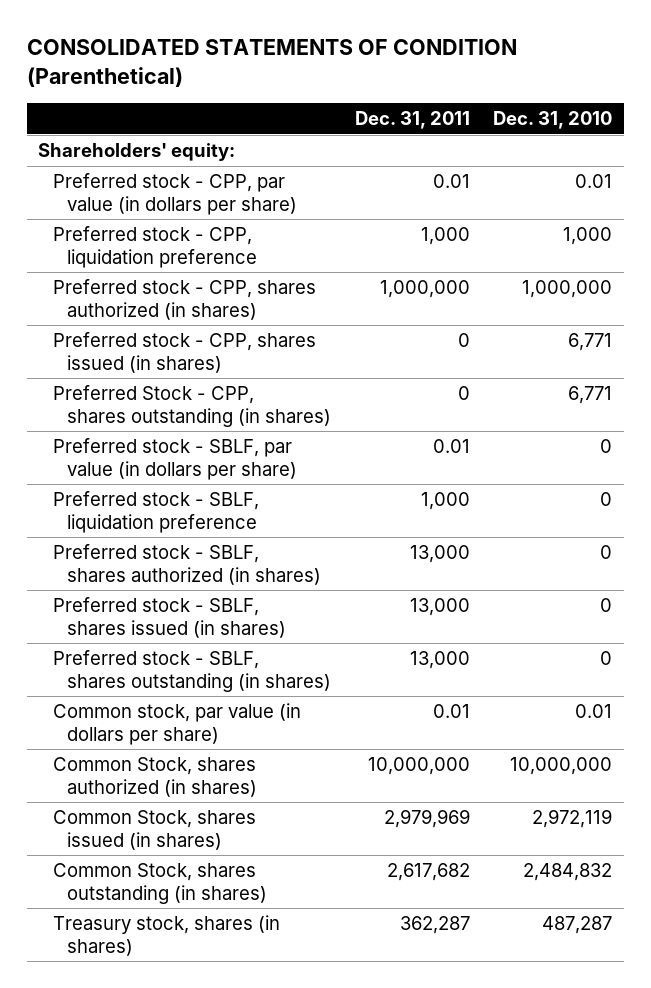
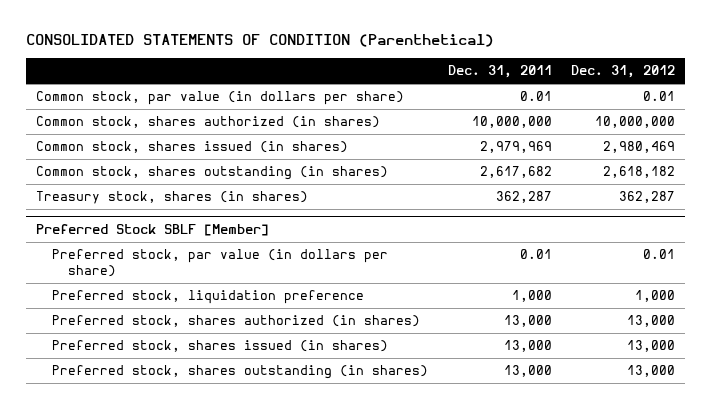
[493,110,613,129] Dec. 31, 2010 -> none
none -> [571,65,676,79] Dec. 31, 2012
[38,143,236,162] Shareholders' equity: -> none
[52,173,298,215] Preferred stock - CPP, par value (in dollars per share) -> none
[52,226,258,268] Preferred stock - CPP, liquidation preference -> none
[52,279,316,320] Preferred stock - CPP, shares authorized (in shares) -> none
[52,332,316,373] Preferred stock - CPP, shares issued (in shares) -> none
[52,385,332,427] Preferred Stock - CPP, shares outstanding (in shares) -> none
[52,438,298,480] Preferred stock - SBLF, par value (in dollars per share) -> none
[52,491,259,533] Preferred stock - SBLF, liquidation preference -> none
[52,544,322,585] Preferred stock - SBLF, shares authorized (in shares) -> none
[52,597,287,638] Preferred stock - SBLF, shares issued (in shares) -> none
[52,650,332,692] Preferred stock - SBLF, shares outstanding (in shares) -> none
[52,757,258,797] Common Stock, shares authorized (in shares) -> [36,116,381,129] Common stock, shares authorized (in shares)
[52,810,256,850] Common Stock, shares issued (in shares) -> [36,141,349,154] Common stock, shares issued (in shares)
[52,863,268,904] Common Stock, shares outstanding (in shares) -> [36,166,389,181] Common stock, shares outstanding (in shares)
none -> [36,224,270,237] Preferred Stock SBLF [Member]
none -> [52,249,389,278] Preferred stock, par value (in dollars per share)
none -> [52,290,365,305] Preferred stock, liquidation preference
none -> [52,315,421,328] Preferred stock, shares authorized (in shares)
none -> [52,340,389,353] Preferred stock, shares issued (in shares)
none -> [52,365,429,380] Preferred stock, shares outstanding (in shares)

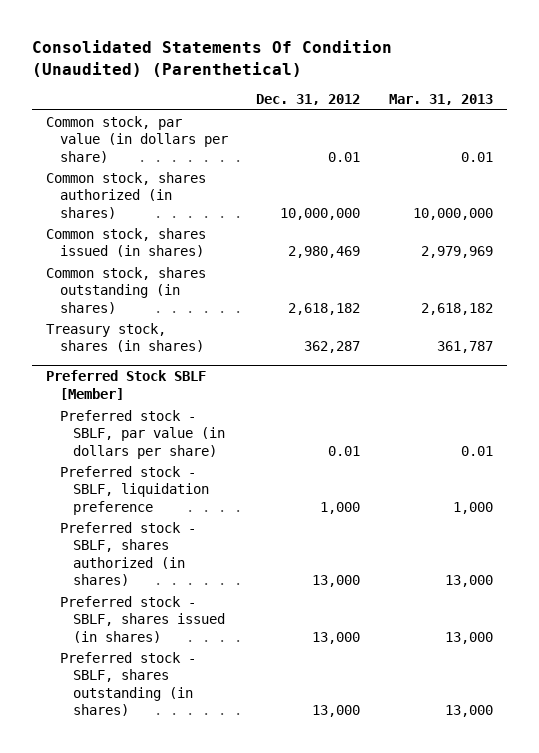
[26,34,495,48] CONSOLIDATED STATEMENTS OF CONDITION (Parenthetical) -> [31,40,392,77] Consolidated Statements Of Condition (Unaudited) (Parenthetical)
[447,65,552,79] Dec. 31, 2011 -> none
none -> [388,94,493,106] Mar. 31, 2013
[52,249,389,278] Preferred stock, par value (in dollars per share) -> [59,409,226,459] Preferred stock - SBLF, par value (in dollars per share)
[52,290,365,305] Preferred stock, liquidation preference -> [59,465,210,515] Preferred stock - SBLF, liquidation preference
[52,315,421,328] Preferred stock, shares authorized (in shares) -> [59,521,196,587] Preferred stock - SBLF, shares authorized (in shares)
[52,340,389,353] Preferred stock, shares issued (in shares) -> [59,595,226,643] Preferred stock - SBLF, shares issued (in shares)
[52,365,429,380] Preferred stock, shares outstanding (in shares) -> [59,651,196,717] Preferred stock - SBLF, shares outstanding (in shares)

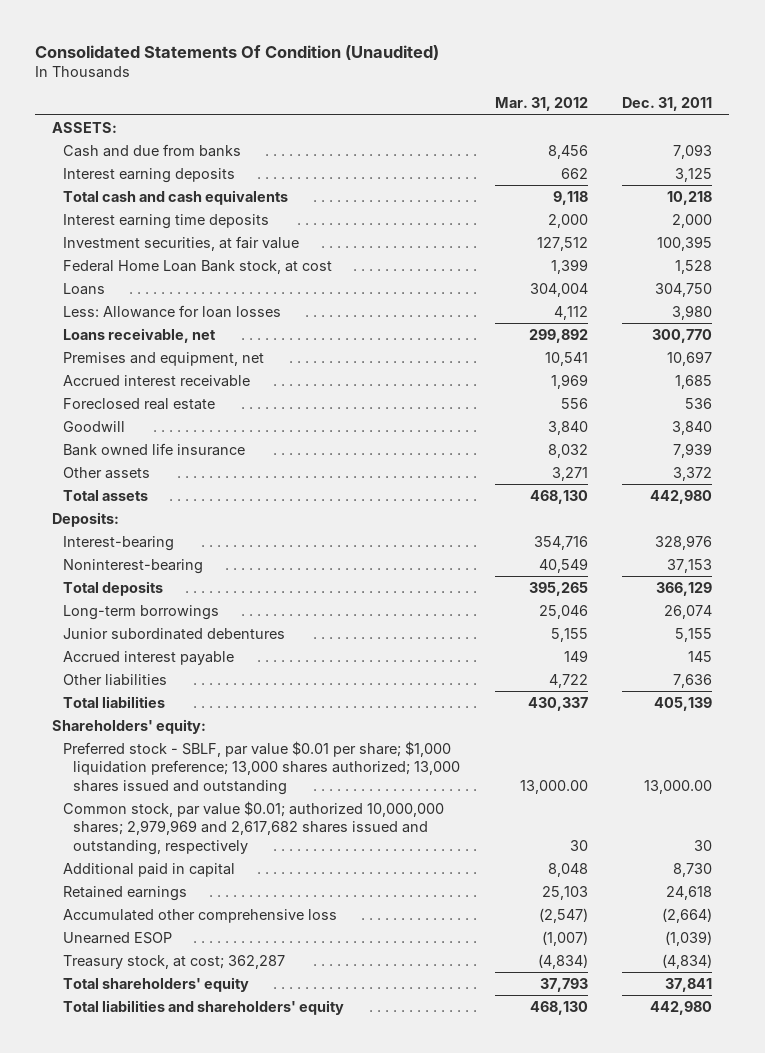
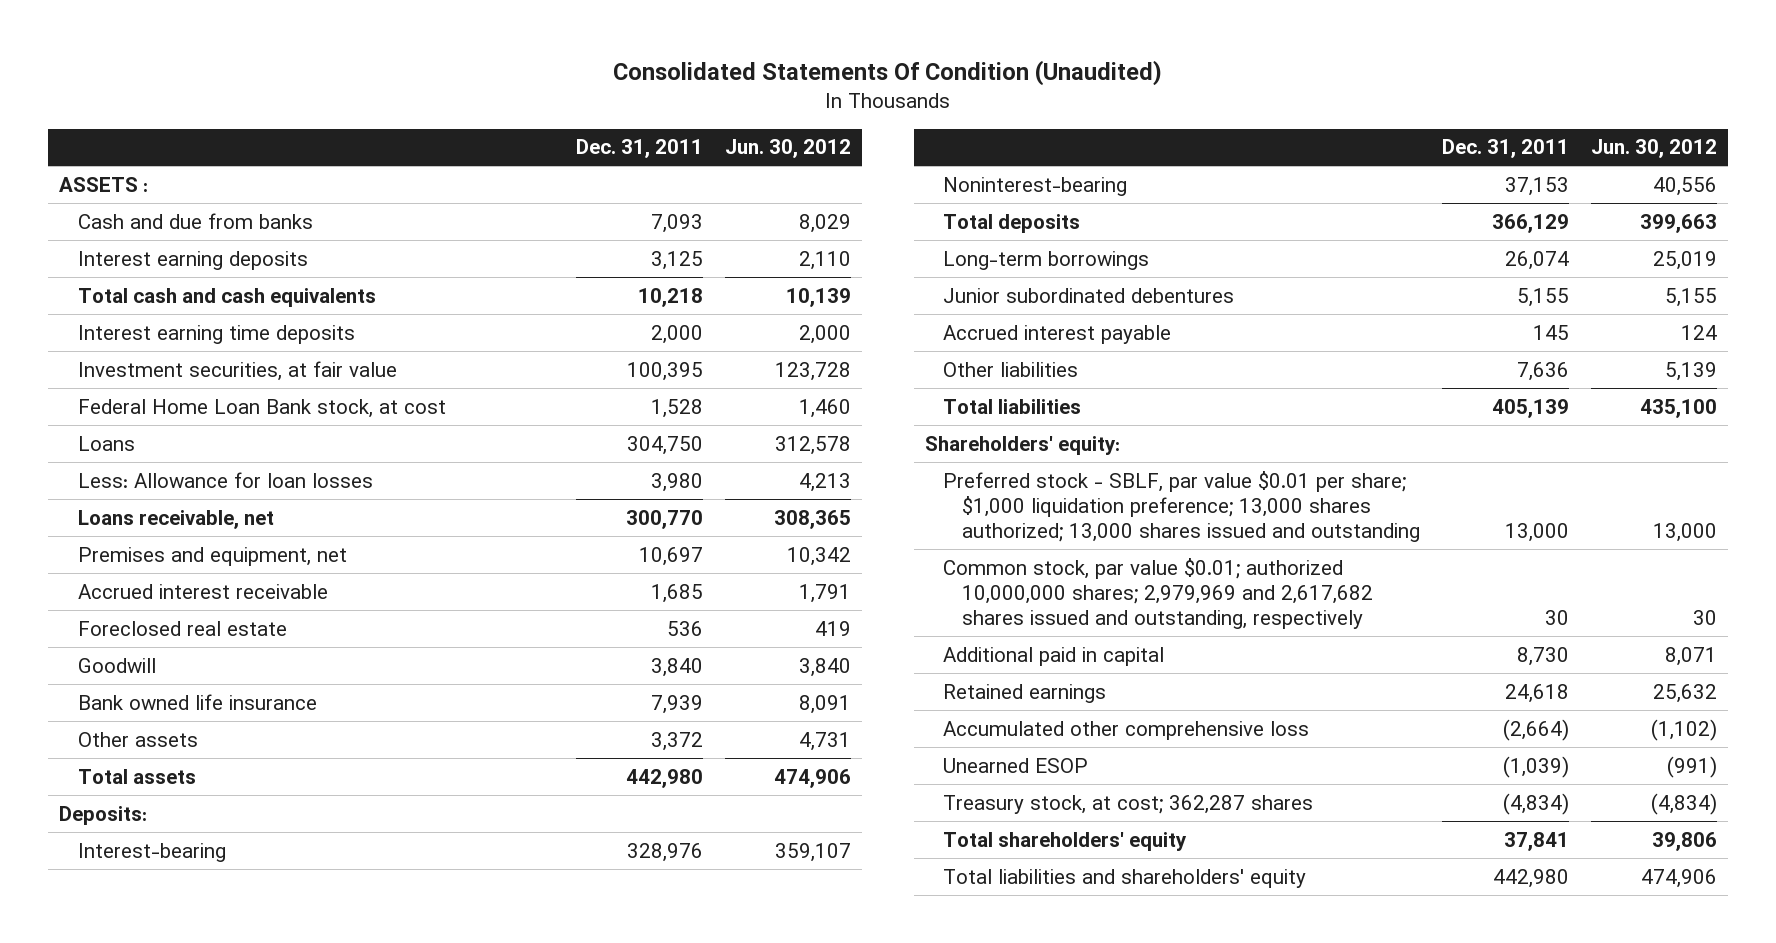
[494,97,588,112] Mar. 31, 2012 -> none
none -> [725,139,852,159] Jun. 30, 2012
[52,121,118,133] ASSETS: -> [59,176,149,192] ASSETS :
[644,780,713,795] 13,000.00 -> [1505,523,1570,543] 13,000
[62,954,285,969] Treasury stock, at cost; 362,287 -> [943,794,1314,814] Treasury stock, at cost; 362,287 shares

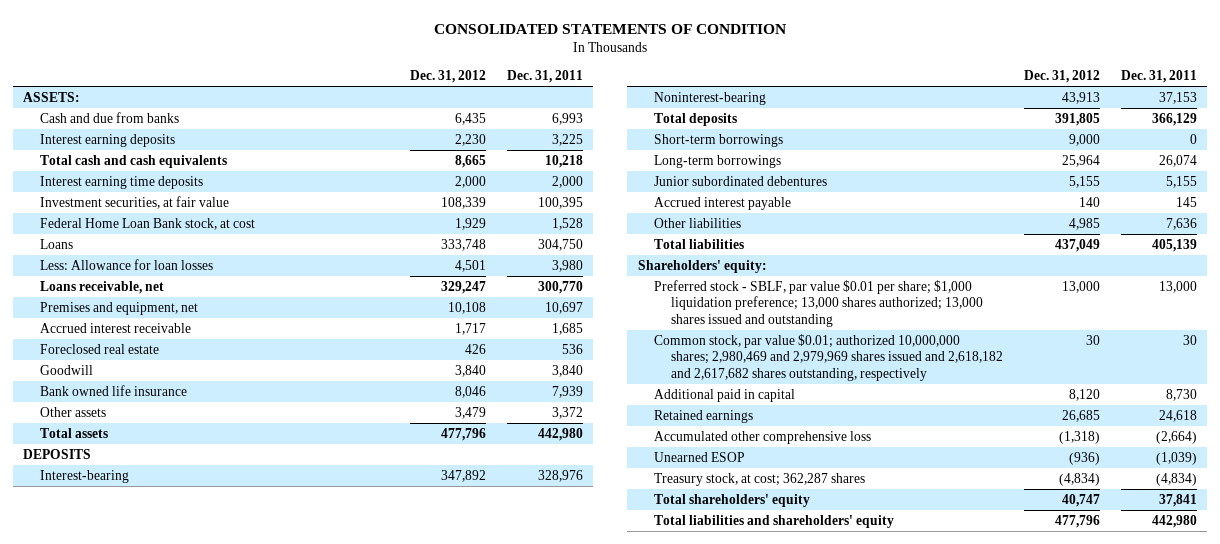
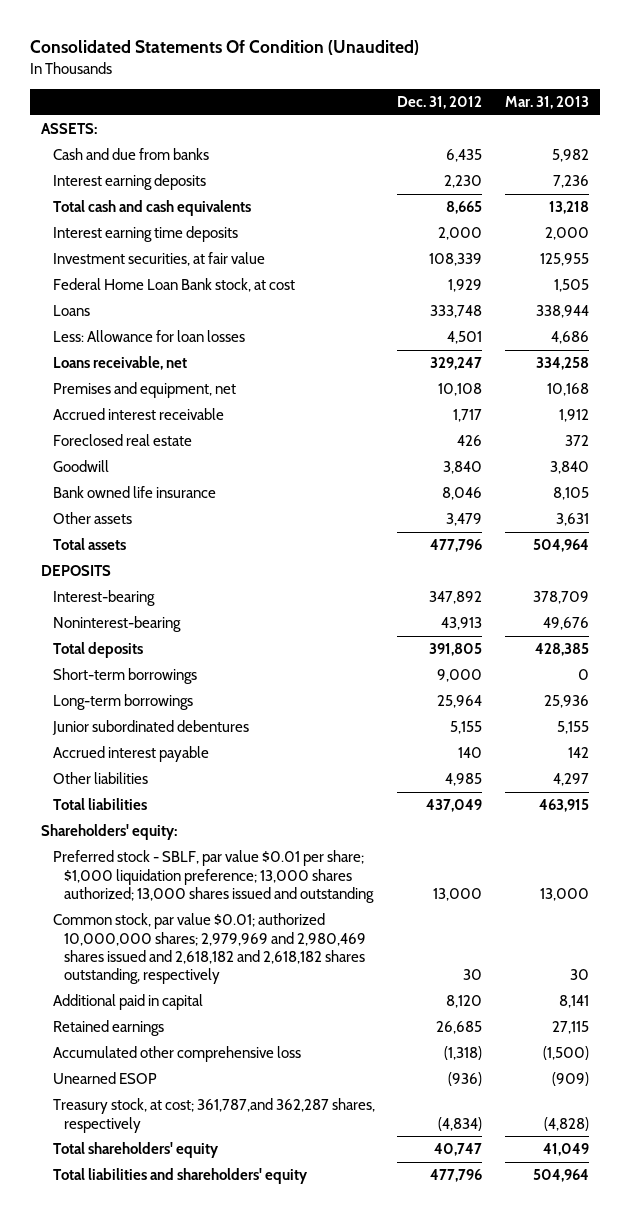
[434,23,787,34] CONSOLIDATED STATEMENTS OF CONDITION -> [29,40,419,56] Consolidated Statements Of Condition (Unaudited)
[506,70,583,84] Dec. 31, 2011 -> none
none -> [504,96,589,110] Mar. 31, 2013
[654,333,1003,381] Common stock, par value $0.01; authorized 10,000,000 shares; 2,980,469 and 2,979,969 shares issued and 2,618,182 and 2,617,682 shares outstanding, respectively -> [52,913,366,985] Common stock, par value $0.01; authorized 10,000,000 shares; 2,979,969 and 2,980,469 shares issued and 2,618,182 and 2,618,182 shares outstanding, respectively
[654,472,866,486] Treasury stock, at cost; 362,287 shares -> [52,1098,375,1133] Treasury stock, at cost; 361,787,and 362,287 shares, respectively

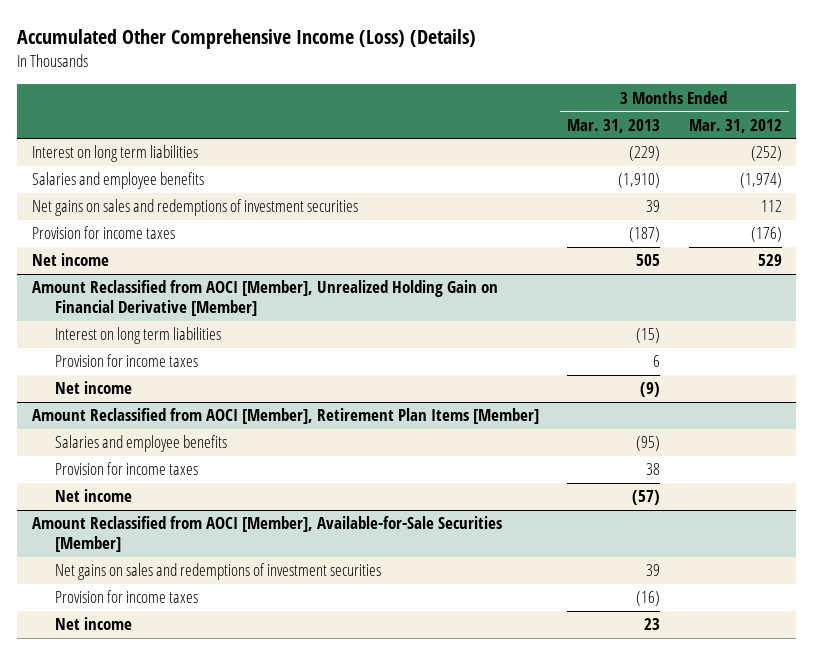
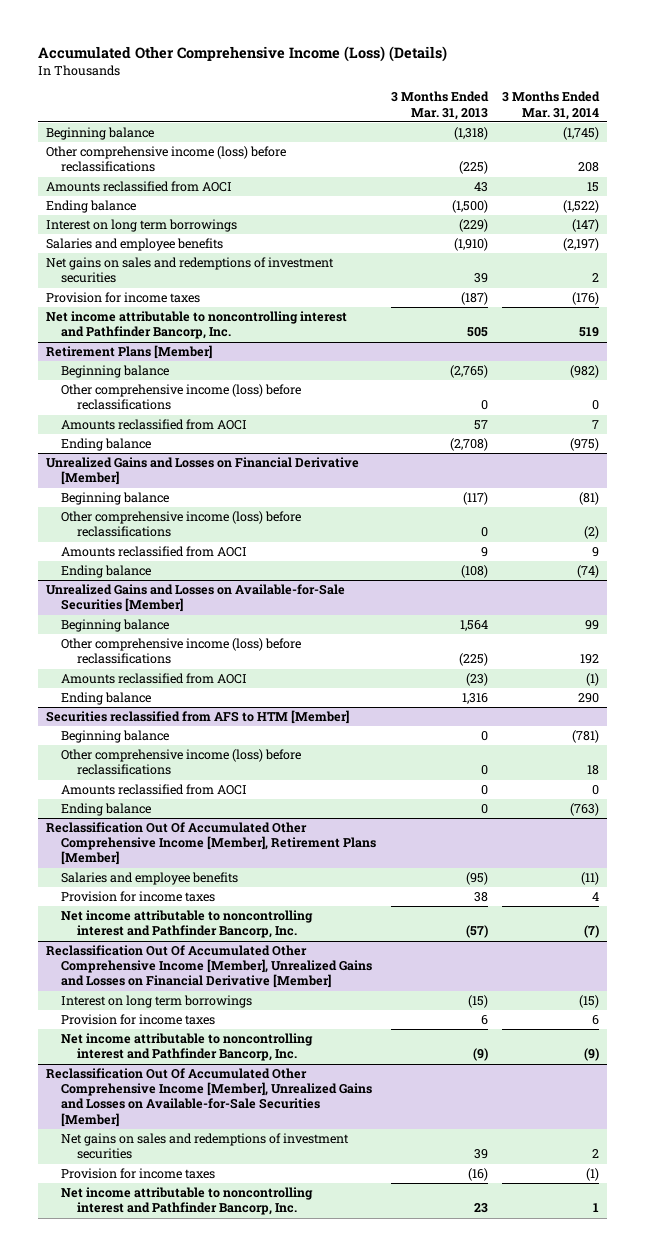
[688,118,782,133] Mar. 31, 2012 -> none
none -> [502,91,601,120] 3 Months Ended Mar. 31, 2014
none -> [45,127,154,141] Beginning balance
none -> [45,146,286,173] Other comprehensive income (loss) before reclassifications
none -> [45,181,232,193] Amounts reclassified from AOCI
none -> [45,200,136,214] Ending balance
[31,145,198,163] Interest on long term liabilities -> [45,219,237,233] Interest on long term borrowings
[31,253,109,267] Net income -> none
[31,280,498,317] Amount Reclassified from AOCI [Member], Unrealized Holding Gain on Financial Derivative [Member] -> none
[55,327,222,345] Interest on long term liabilities -> none
[55,354,199,368] Provision for income taxes -> none
[55,381,133,395] Net income -> none
[31,408,539,425] Amount Reclassified from AOCI [Member], Retirement Plan Items [Member] -> none
none -> [45,311,347,340] Net income attributable to noncontrolling interest and Pathfinder Bancorp, Inc.
none -> [45,345,212,360] Retirement Plans [Member]
none -> [61,365,170,379] Beginning balance
none -> [61,384,302,411] Other comprehensive income (loss) before reclassifications
none -> [61,419,248,431] Amounts reclassified from AOCI
none -> [61,438,152,452] Ending balance
none -> [45,457,359,486] Unrealized Gains and Losses on Financial Derivative [Member]
none -> [61,492,170,506] Beginning balance
none -> [61,511,302,538] Other comprehensive income (loss) before reclassifications
none -> [61,546,248,558] Amounts reclassified from AOCI
none -> [61,565,152,579] Ending balance
none -> [45,584,345,613] Unrealized Gains and Losses on Available-for-Sale Securities [Member]
none -> [61,619,170,633] Beginning balance
none -> [61,638,302,665] Other comprehensive income (loss) before reclassifications
none -> [61,673,248,685] Amounts reclassified from AOCI
none -> [61,692,152,706] Ending balance
none -> [45,710,349,725] Securities reclassified from AFS to HTM [Member]
none -> [61,730,170,744] Beginning balance
none -> [61,749,302,776] Other comprehensive income (loss) before reclassifications
none -> [61,784,248,796] Amounts reclassified from AOCI
none -> [61,803,152,817] Ending balance
none -> [45,822,377,866] Reclassification Out Of Accumulated Other Comprehensive Income [Member], Retirement Plans [Member]
[55,489,133,503] Net income -> none
[31,516,502,553] Amount Reclassified from AOCI [Member], Available-for-Sale Securities [Member] -> none
none -> [61,910,314,939] Net income attributable to noncontrolling interest and Pathfinder Bancorp, Inc.
none -> [45,945,373,989] Reclassification Out Of Accumulated Other Comprehensive Income [Member], Unrealized Gains and Losses on Financial Derivative [Member]
none -> [61,995,253,1009] Interest on long term borrowings
none -> [61,1014,216,1026] Provision for income taxes
none -> [61,1033,314,1062] Net income attributable to noncontrolling interest and Pathfinder Bancorp, Inc.
none -> [45,1068,373,1127] Reclassification Out Of Accumulated Other Comprehensive Income [Member], Unrealized Gains and Losses on Available-for-Sale Securities [Member]
[55,617,133,631] Net income -> none
none -> [61,1187,314,1216] Net income attributable to noncontrolling interest and Pathfinder Bancorp, Inc.

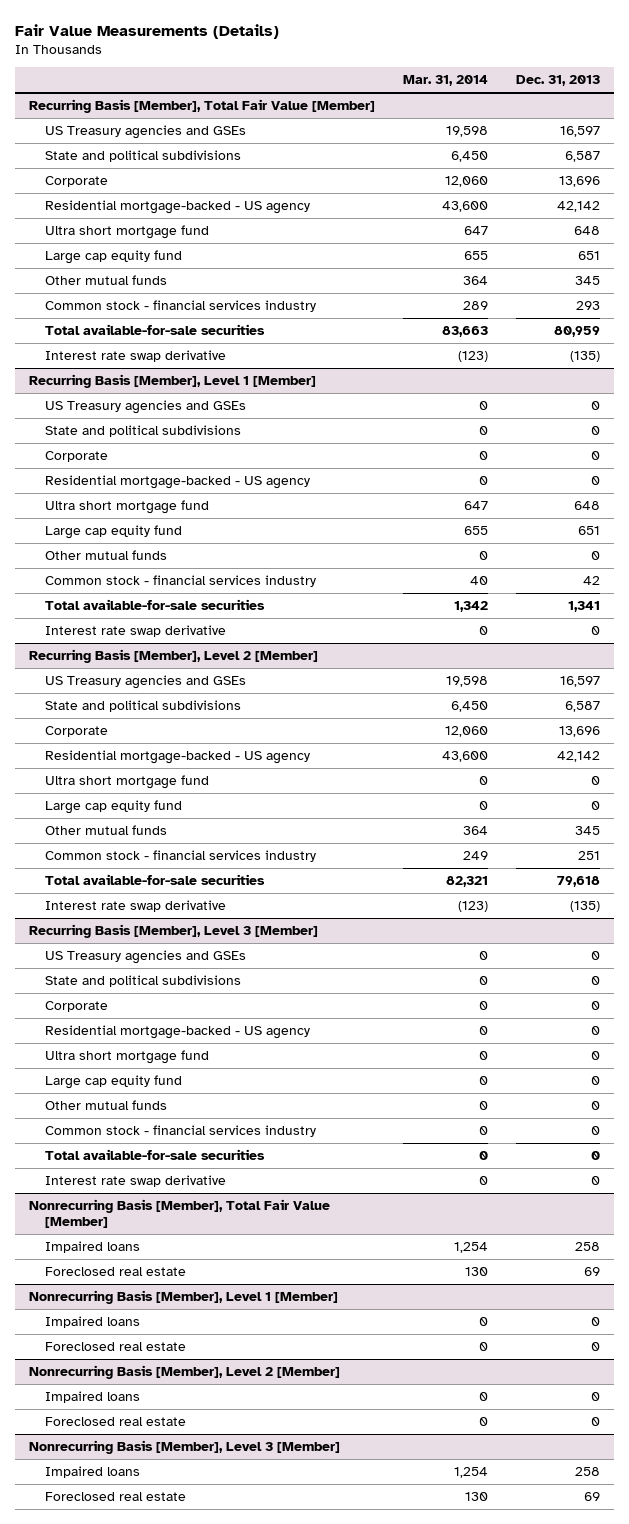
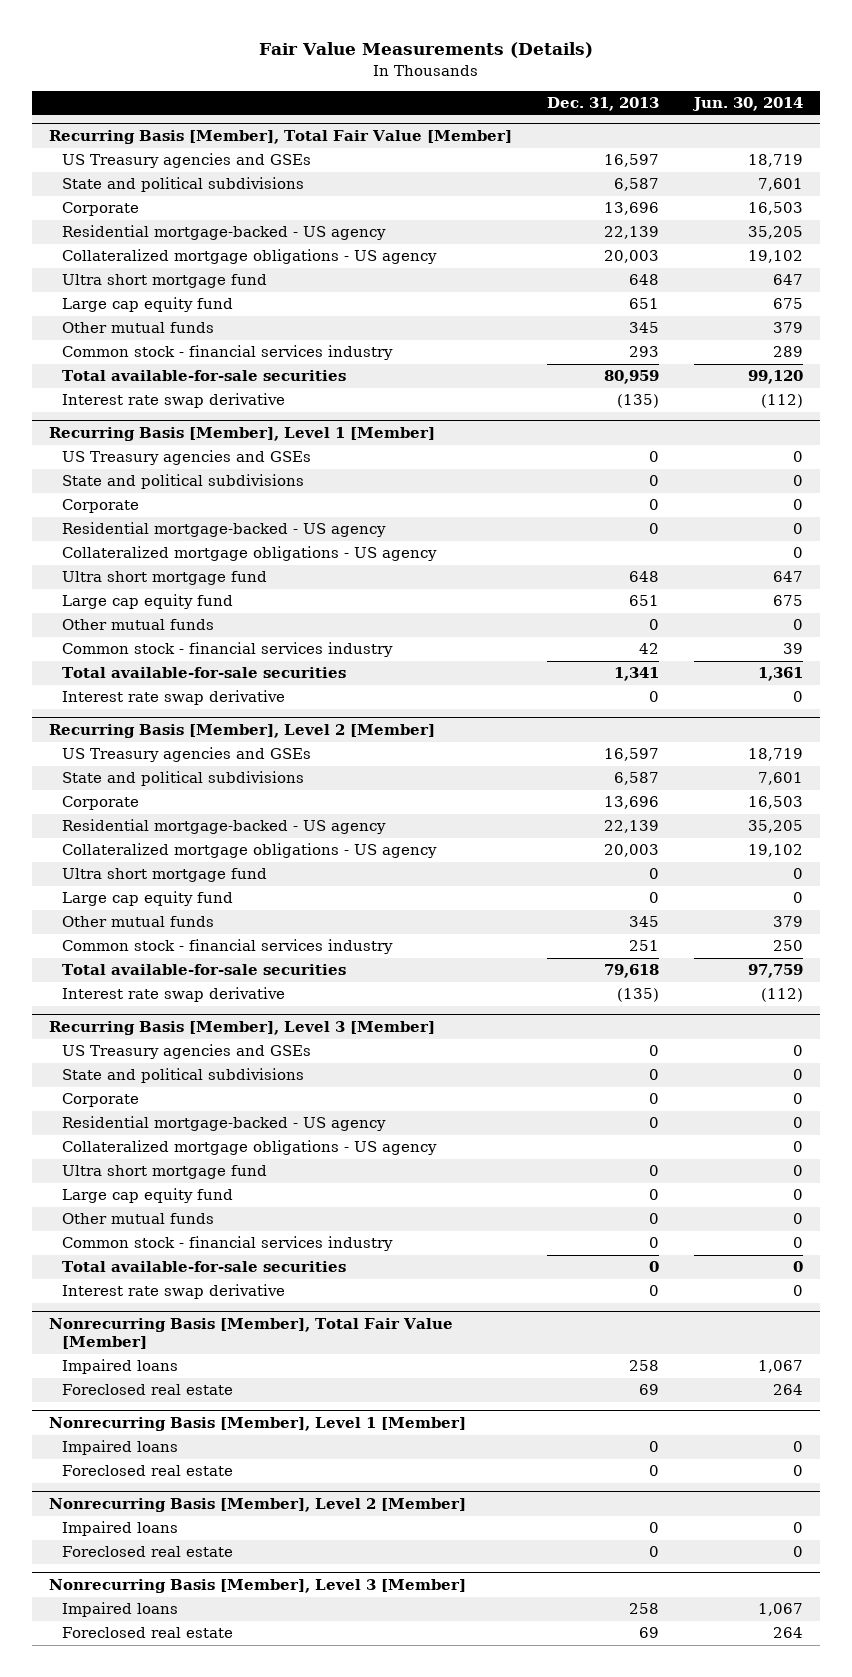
[403,75,489,87] Mar. 31, 2014 -> none
none -> [691,96,803,111] Jun. 30, 2014
[557,201,601,213] 42,142 -> [603,226,659,240] 22,139
none -> [62,249,438,265] Collateralized mortgage obligations - US agency
none -> [62,546,438,562] Collateralized mortgage obligations - US agency
[557,751,601,763] 42,142 -> [603,820,659,834] 22,139
none -> [62,843,438,859] Collateralized mortgage obligations - US agency
none -> [62,1140,438,1156] Collateralized mortgage obligations - US agency

